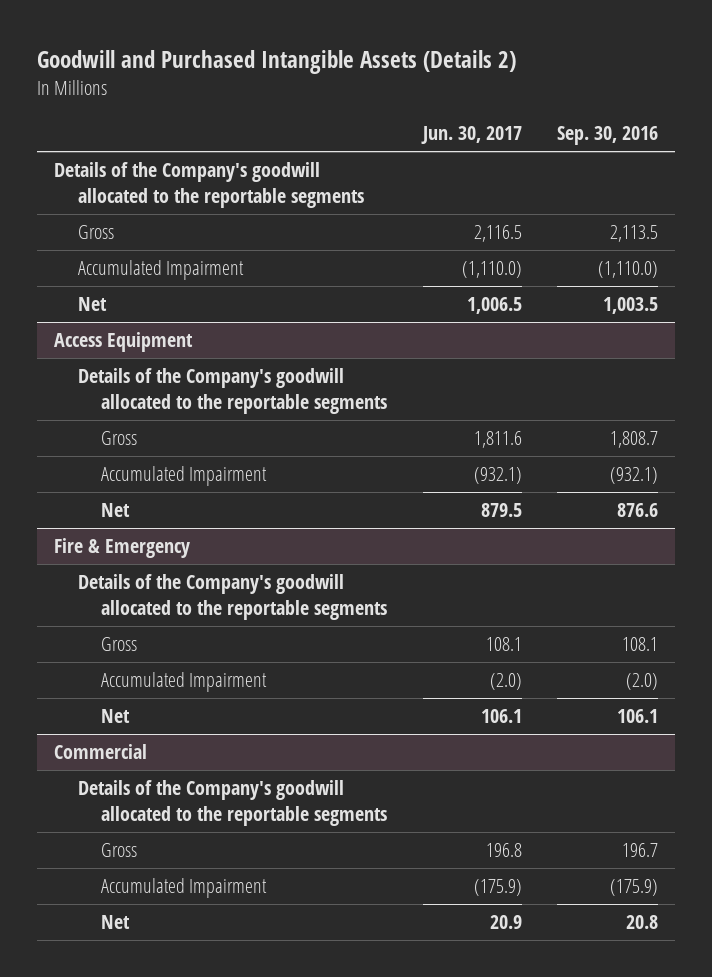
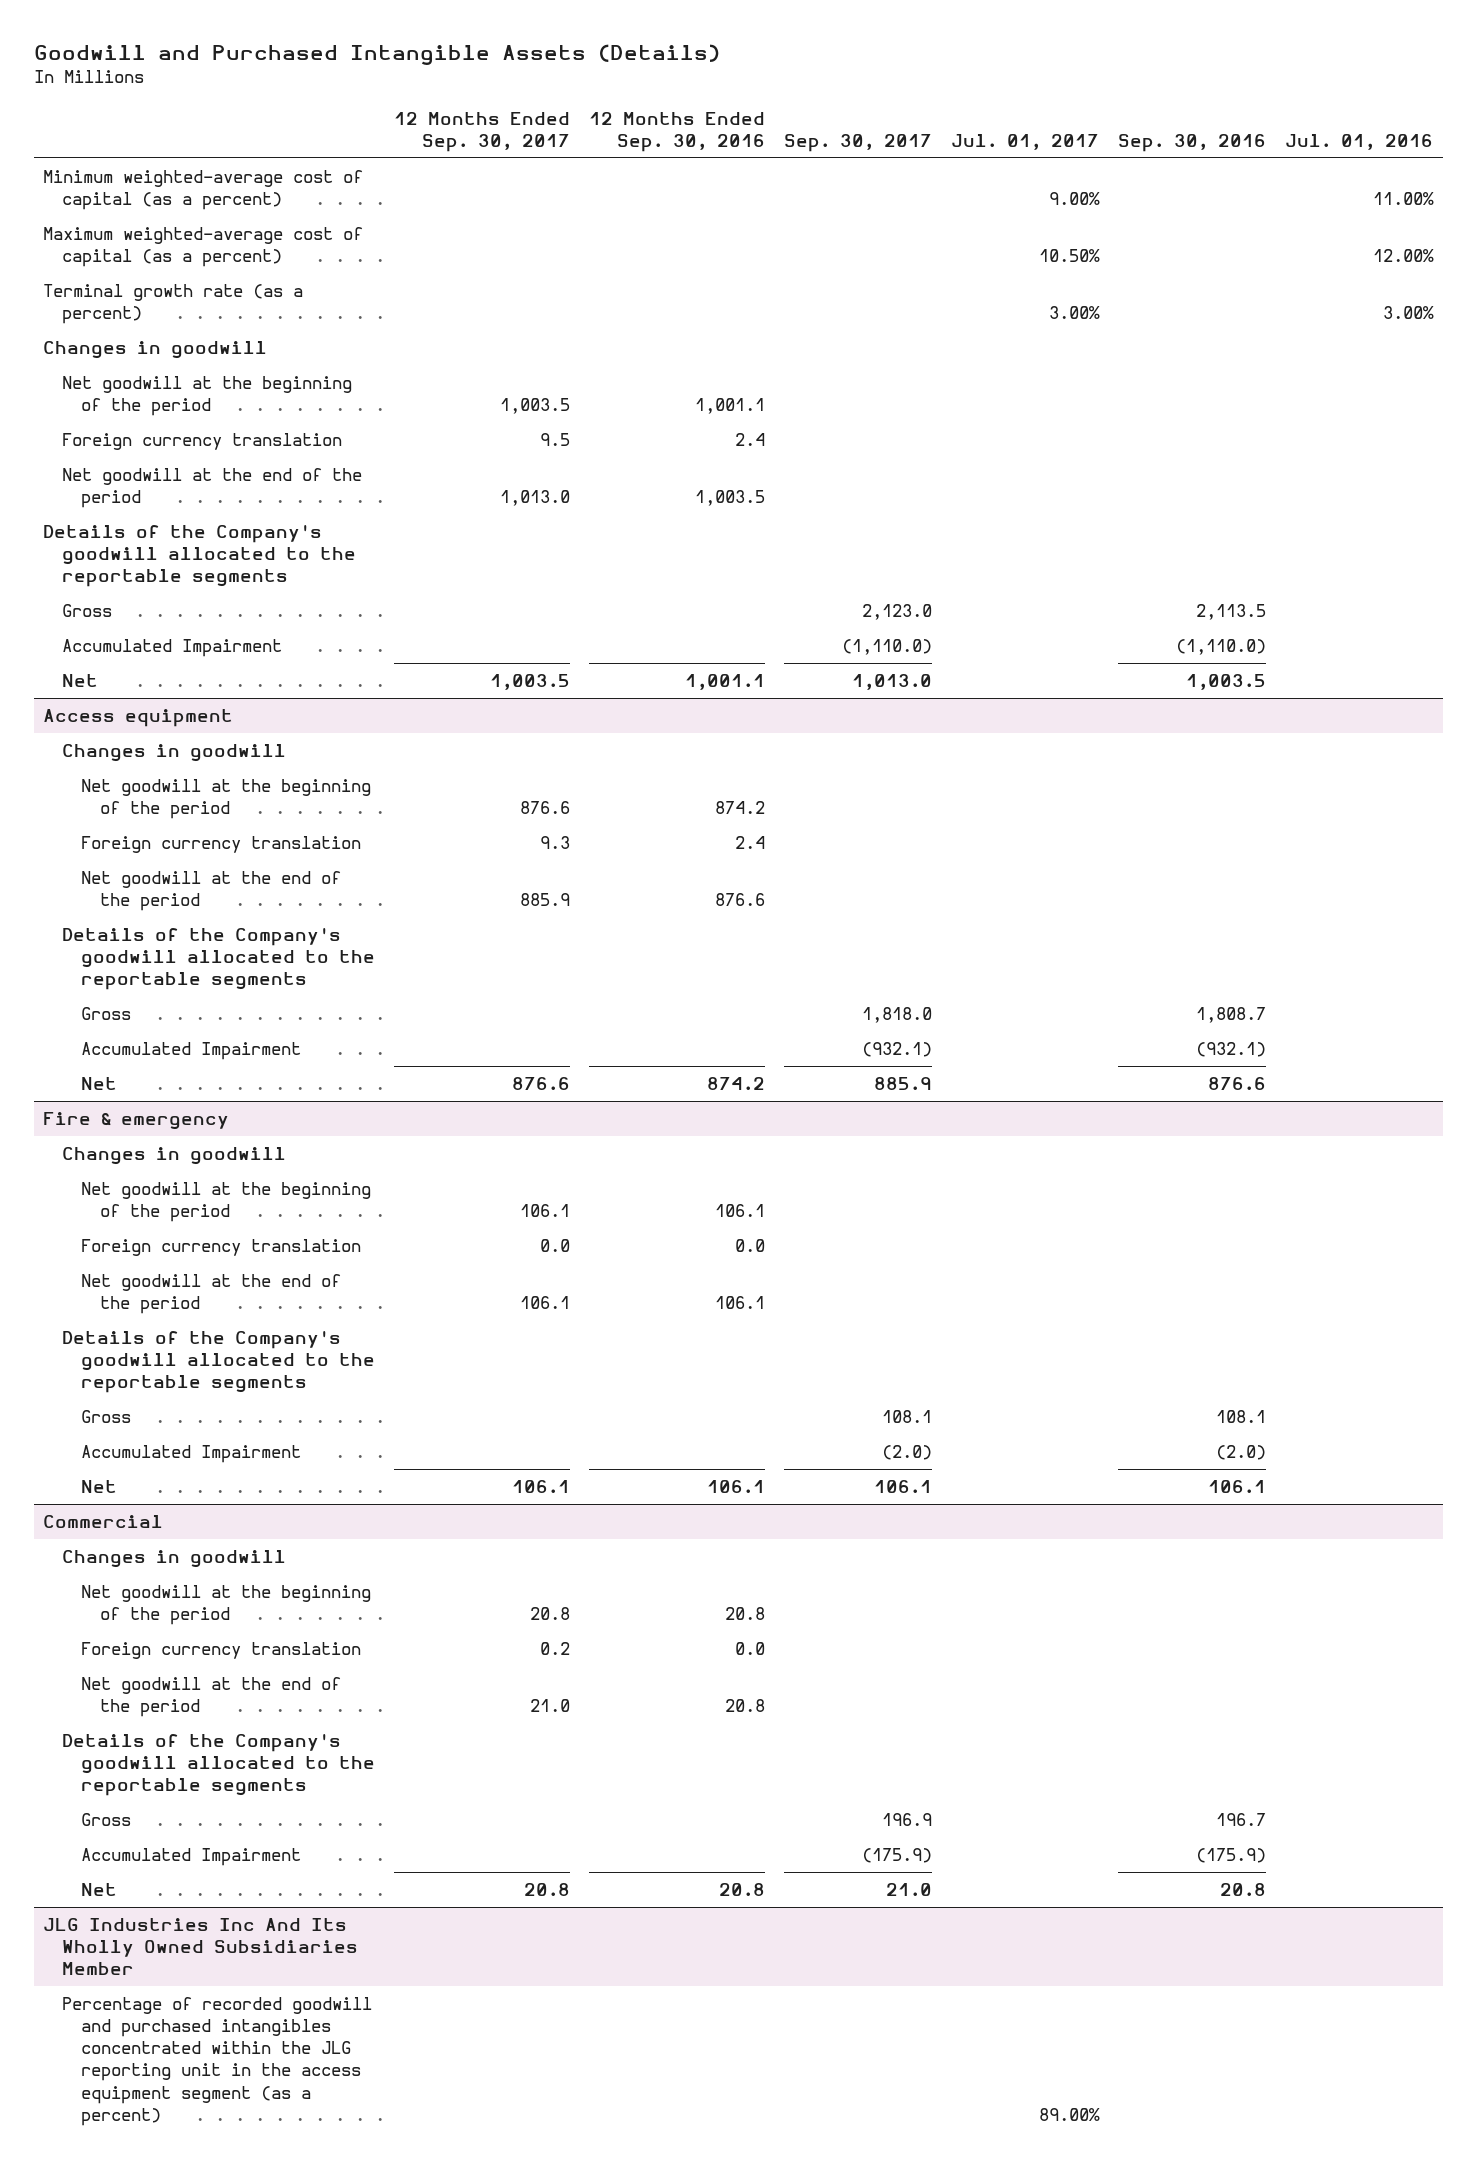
[36,49,516,74] Goodwill and Purchased Intangible Assets (Details 2) -> [33,44,720,66] Goodwill and Purchased Intangible Assets (Details)
[420,126,522,145] Jun. 30, 2017 -> none
none -> [394,111,571,152] 12 Months Ended Sep. 30, 2017
none -> [589,111,766,152] 12 Months Ended Sep. 30, 2016
none -> [784,133,933,152] Sep. 30, 2017
none -> [951,133,1100,150] Jul. 01, 2017
none -> [1285,133,1434,150] Jul. 01, 2016
none -> [43,169,364,211] Minimum weighted-average cost of capital (as a percent)
none -> [43,226,364,268] Maximum weighted-average cost of capital (as a percent)
none -> [43,283,304,325] Terminal growth rate (as a percent)
none -> [43,340,268,359] Changes in goodwill
none -> [62,375,353,417] Net goodwill at the beginning of the period
none -> [62,432,343,450] Foreign currency translation
none -> [62,467,363,509] Net goodwill at the end of the period
[54,332,194,353] Access Equipment -> [43,708,234,727] Access equipment
none -> [62,743,287,762] Changes in goodwill
none -> [81,778,372,820] Net goodwill at the beginning of the period
none -> [81,835,362,853] Foreign currency translation
none -> [81,870,342,912] Net goodwill at the end of the period
[54,538,191,559] Fire & Emergency -> [43,1111,230,1130] Fire & emergency
none -> [62,1146,287,1165] Changes in goodwill
none -> [81,1181,372,1223] Net goodwill at the beginning of the period
none -> [81,1238,362,1256] Foreign currency translation
none -> [81,1273,342,1315] Net goodwill at the end of the period
none -> [62,1549,287,1568] Changes in goodwill
none -> [81,1584,372,1626] Net goodwill at the beginning of the period
none -> [81,1641,362,1659] Foreign currency translation
none -> [81,1676,342,1718] Net goodwill at the end of the period
none -> [43,1917,359,1976] JLG Industries Inc And Its Wholly Owned Subsidiaries Member
none -> [62,1996,373,2126] Percentage of recorded goodwill and purchased intangibles concentrated within the JLG reporting unit in the access equipment segment (as a percent)

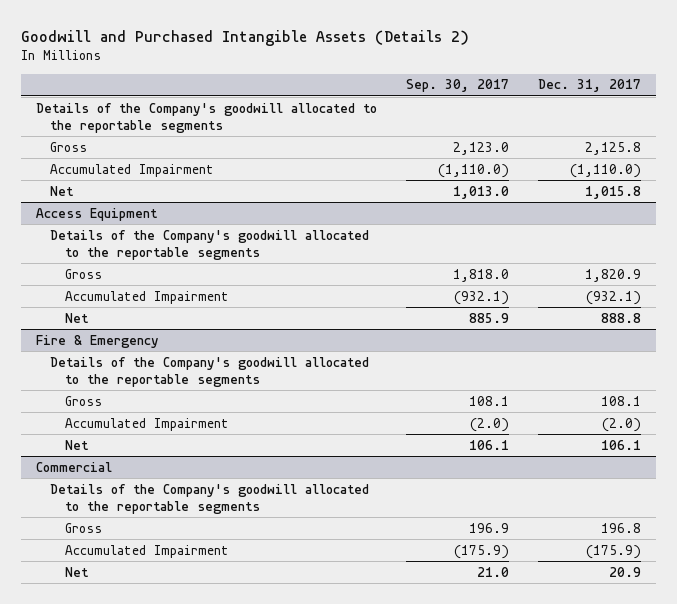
[33,44,720,66] Goodwill and Purchased Intangible Assets (Details) -> [21,30,470,47] Goodwill and Purchased Intangible Assets (Details 2)
[394,111,571,152] 12 Months Ended Sep. 30, 2017 -> none
[589,111,766,152] 12 Months Ended Sep. 30, 2016 -> none
[951,133,1100,150] Jul. 01, 2017 -> none
[1118,133,1267,152] Sep. 30, 2016 -> none
[1285,133,1434,150] Jul. 01, 2016 -> none
none -> [538,79,642,93] Dec. 31, 2017
[43,169,364,211] Minimum weighted-average cost of capital (as a percent) -> none
[43,226,364,268] Maximum weighted-average cost of capital (as a percent) -> none
[43,283,304,325] Terminal growth rate (as a percent) -> none
[43,340,268,359] Changes in goodwill -> none
[62,375,353,417] Net goodwill at the beginning of the period -> none
[62,432,343,450] Foreign currency translation -> none
[62,467,363,509] Net goodwill at the end of the period -> none
[62,743,287,762] Changes in goodwill -> none
[81,778,372,820] Net goodwill at the beginning of the period -> none
[81,835,362,853] Foreign currency translation -> none
[81,870,342,912] Net goodwill at the end of the period -> none
[43,708,234,727] Access equipment -> [35,207,158,221] Access Equipment
[62,1146,287,1165] Changes in goodwill -> none
[81,1181,372,1223] Net goodwill at the beginning of the period -> none
[81,1238,362,1256] Foreign currency translation -> none
[81,1273,342,1315] Net goodwill at the end of the period -> none
[43,1111,230,1130] Fire & emergency -> [35,334,159,348] Fire & Emergency
[62,1549,287,1568] Changes in goodwill -> none
[81,1584,372,1626] Net goodwill at the beginning of the period -> none
[81,1641,362,1659] Foreign currency translation -> none
[81,1676,342,1718] Net goodwill at the end of the period -> none
[43,1917,359,1976] JLG Industries Inc And Its Wholly Owned Subsidiaries Member -> none
[62,1996,373,2126] Percentage of recorded goodwill and purchased intangibles concentrated within the JLG reporting unit in the access equipment segment (as a percent) -> none

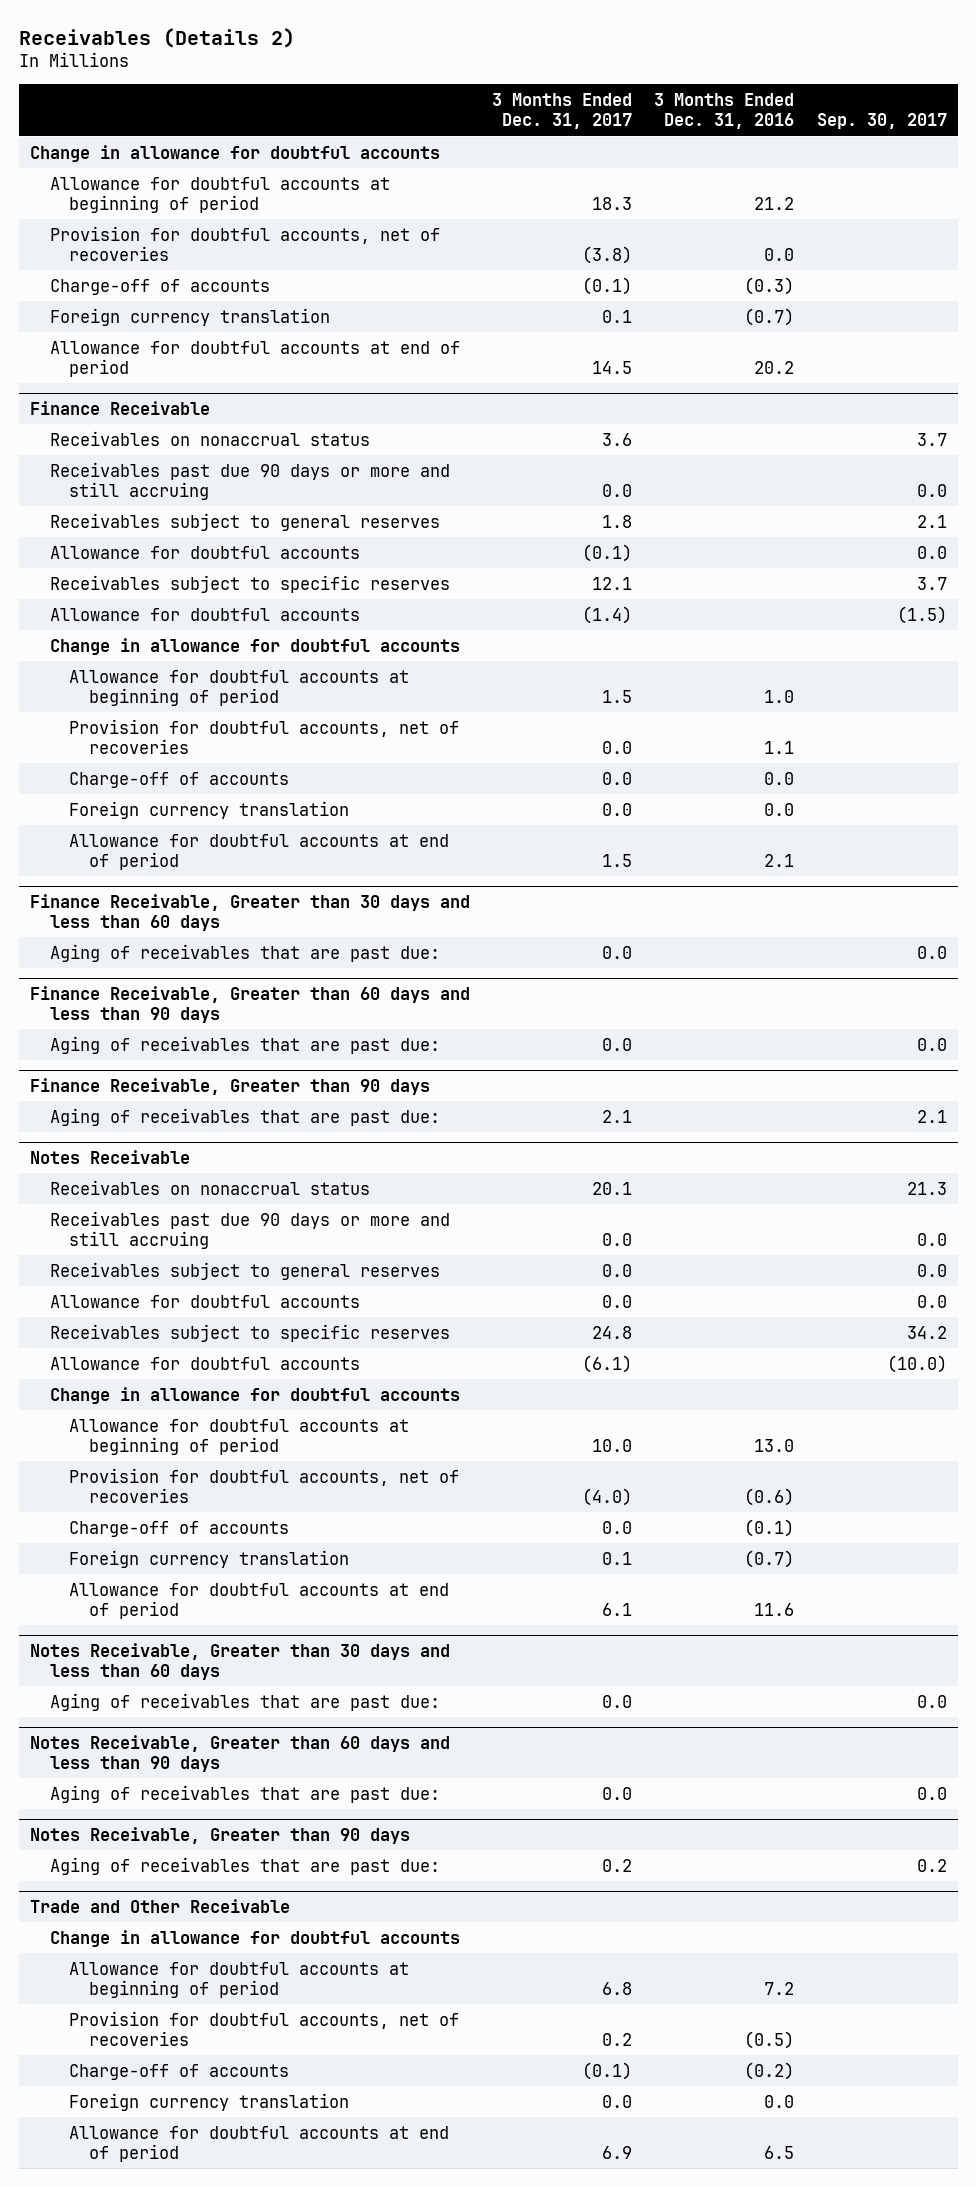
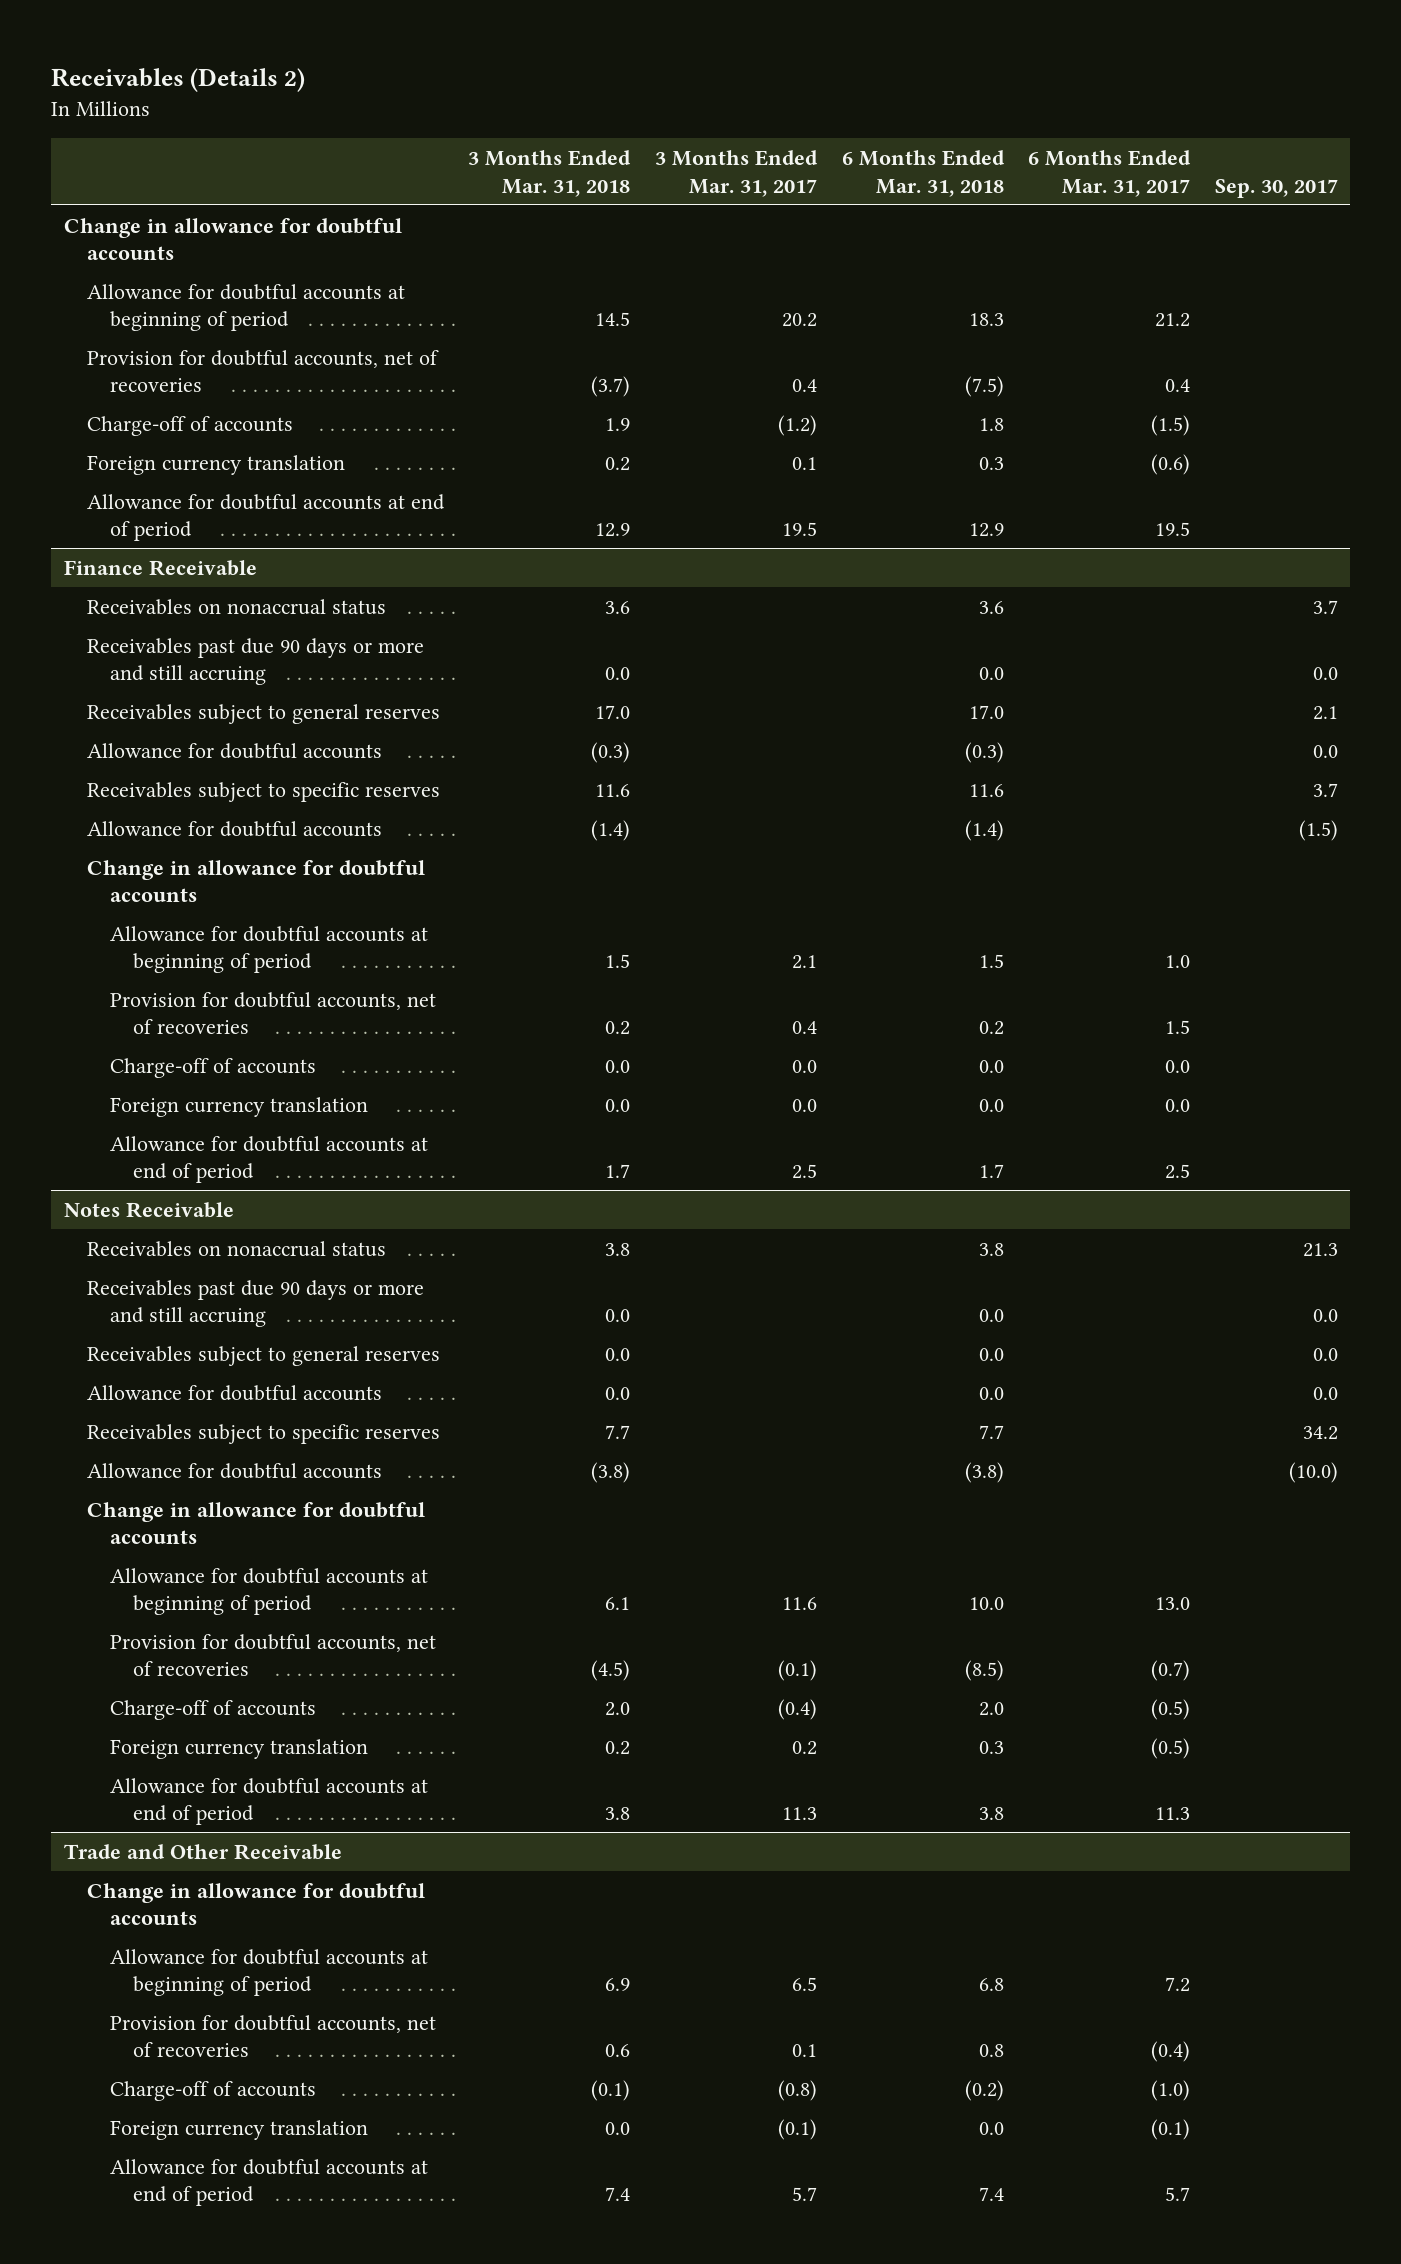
[491,93,632,130] 3 Months Ended Dec. 31, 2017 -> none
[654,93,795,130] 3 Months Ended Dec. 31, 2016 -> none
none -> [468,149,632,197] 3 Months Ended Mar. 31, 2018
none -> [654,149,818,197] 3 Months Ended Mar. 31, 2017
none -> [841,149,1005,197] 6 Months Ended Mar. 31, 2018
none -> [1028,149,1192,197] 6 Months Ended Mar. 31, 2017
[29,893,470,931] Finance Receivable, Greater than 30 days and less than 60 days -> none
[49,943,440,962] Aging of receivables that are past due: -> none
[29,985,470,1023] Finance Receivable, Greater than 60 days and less than 90 days -> none
[49,1035,440,1054] Aging of receivables that are past due: -> none
[29,1077,430,1095] Finance Receivable, Greater than 90 days -> none
[49,1107,440,1126] Aging of receivables that are past due: -> none
[29,1642,450,1680] Notes Receivable, Greater than 30 days and less than 60 days -> none
[49,1692,440,1711] Aging of receivables that are past due: -> none
[29,1734,450,1772] Notes Receivable, Greater than 60 days and less than 90 days -> none
[49,1784,440,1803] Aging of receivables that are past due: -> none
[29,1826,410,1844] Notes Receivable, Greater than 90 days -> none
[49,1856,440,1875] Aging of receivables that are past due: -> none

